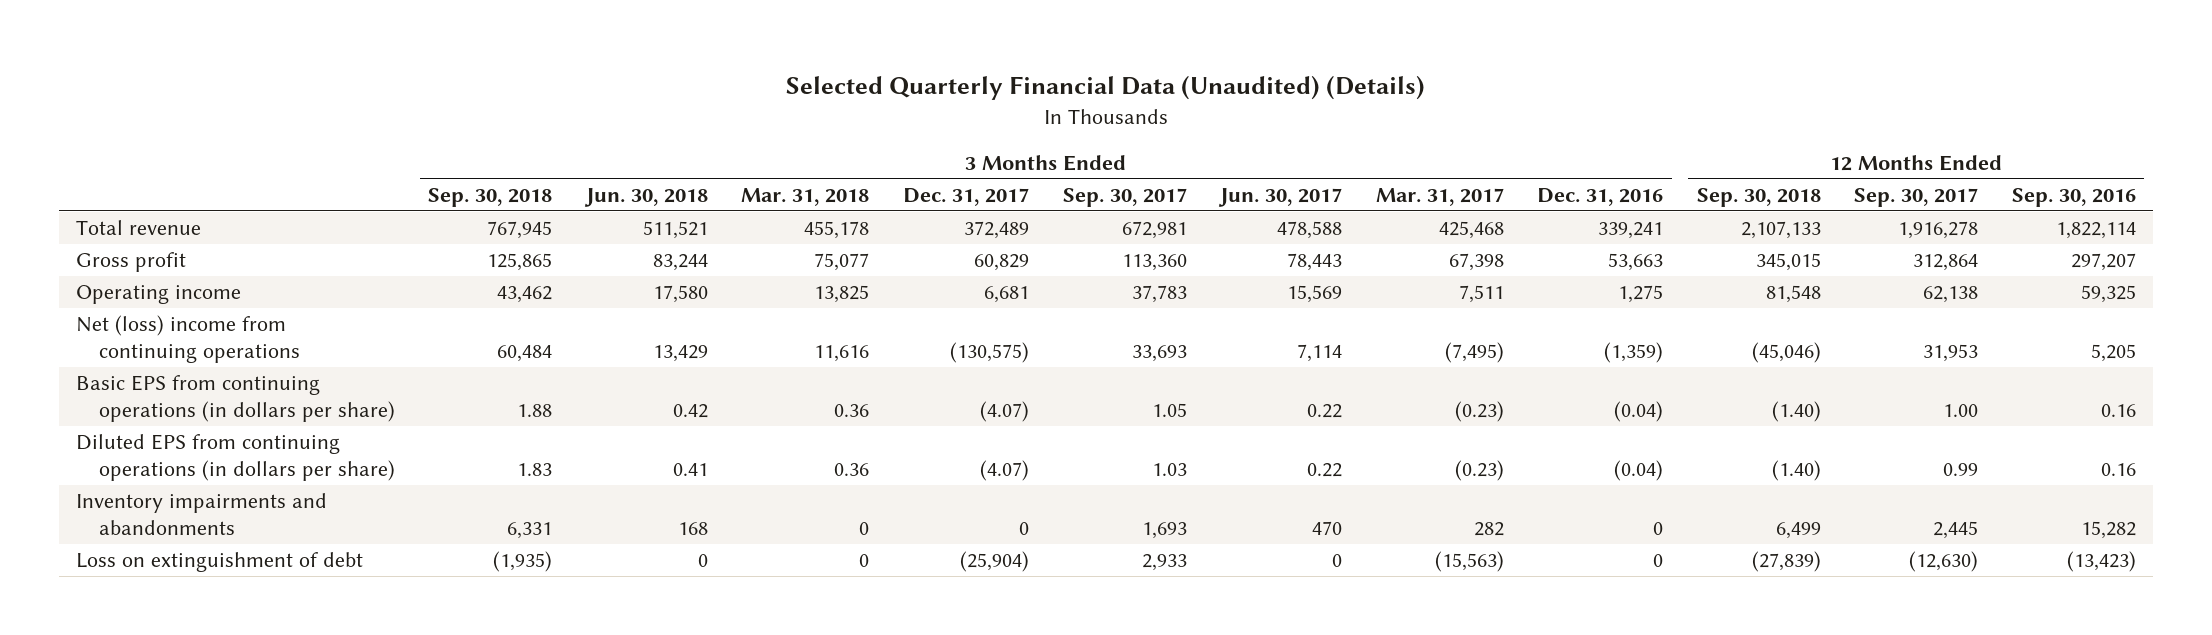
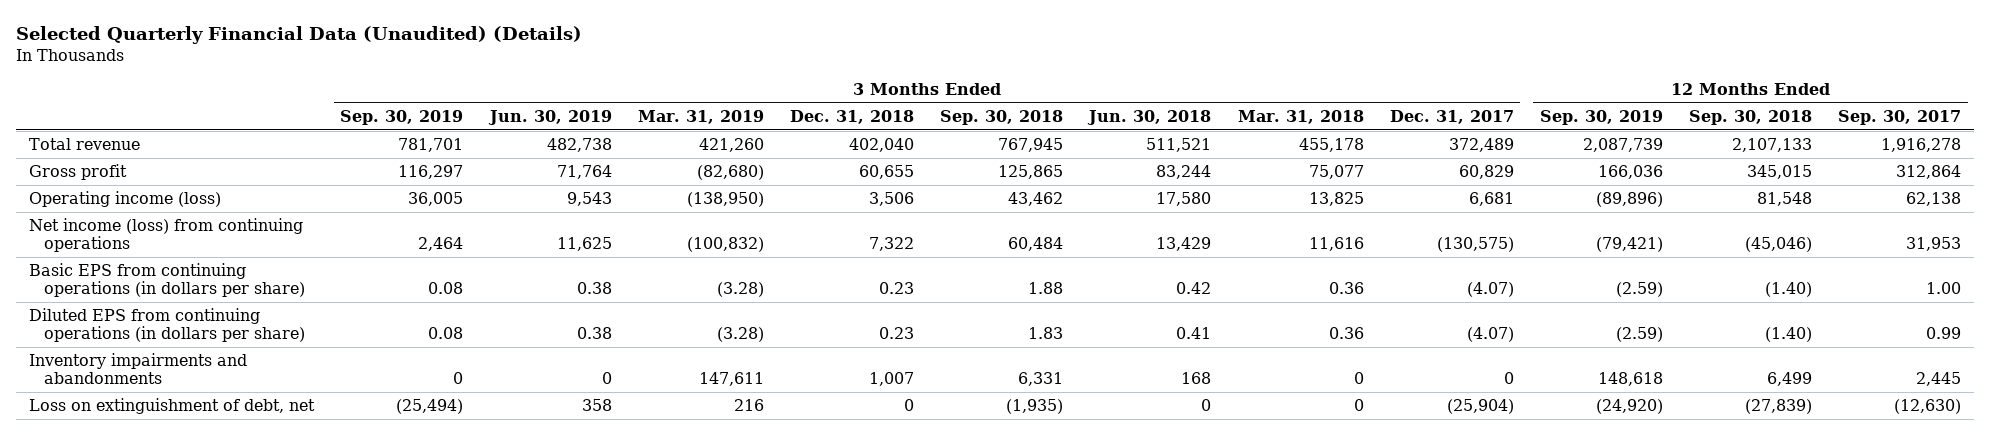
[1062,187,1187,207] Sep. 30, 2017 -> none
[1218,187,1343,207] Jun. 30, 2017 -> none
[1375,187,1504,206] Mar. 31, 2017 -> none
[1537,187,1664,206] Dec. 31, 2016 -> none
[2012,187,2137,207] Sep. 30, 2016 -> none
none -> [340,109,464,125] Sep. 30, 2019
none -> [487,109,612,125] Jun. 30, 2019
none -> [637,109,764,124] Mar. 31, 2019
none -> [790,109,915,124] Dec. 31, 2018
none -> [1539,109,1663,125] Sep. 30, 2019
[76,285,242,305] Operating income -> [29,191,222,208] Operating income (loss)
[76,315,300,364] Net (loss) income from continuing operations -> [29,218,304,253] Net income (loss) from continuing operations
[76,552,364,573] Loss on extinguishment of debt -> [29,398,316,415] Loss on extinguishment of debt, net

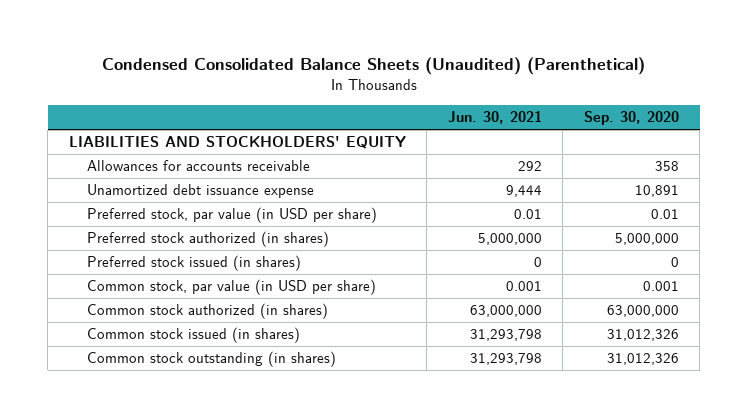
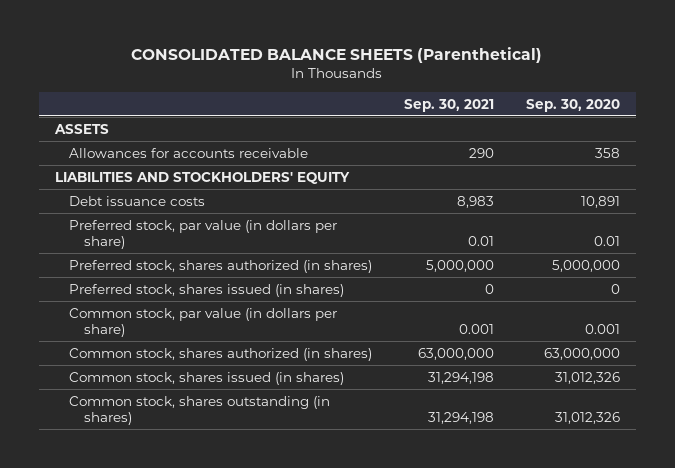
[101,57,645,76] Condensed Consolidated Balance Sheets (Unaudited) (Parenthetical) -> [131,46,543,63] CONSOLIDATED BALANCE SHEETS (Parenthetical)
[447,111,542,125] Jun. 30, 2021 -> none
none -> [404,98,495,112] Sep. 30, 2021
none -> [53,123,109,134] ASSETS
[68,136,406,150] LIABILITIES AND STOCKHOLDERS' EQUITY -> [54,171,350,184] LIABILITIES AND STOCKHOLDERS' EQUITY
[86,184,314,199] Unamortized debt issuance expense -> [69,195,206,206] Debt issuance costs
[86,207,377,224] Preferred stock, par value (in USD per share) -> [69,219,338,249] Preferred stock, par value (in dollars per share)
[86,231,329,248] Preferred stock authorized (in shares) -> [69,259,373,273] Preferred stock, shares authorized (in shares)
[86,255,301,272] Preferred stock issued (in shares) -> [69,283,345,297] Preferred stock, shares issued (in shares)
[86,279,376,296] Common stock, par value (in USD per share) -> [69,307,338,337] Common stock, par value (in dollars per share)
[86,303,328,320] Common stock authorized (in shares) -> [69,347,373,361] Common stock, shares authorized (in shares)
[86,327,300,344] Common stock issued (in shares) -> [69,371,345,385] Common stock, shares issued (in shares)
[86,351,336,368] Common stock outstanding (in shares) -> [69,395,331,425] Common stock, shares outstanding (in shares)

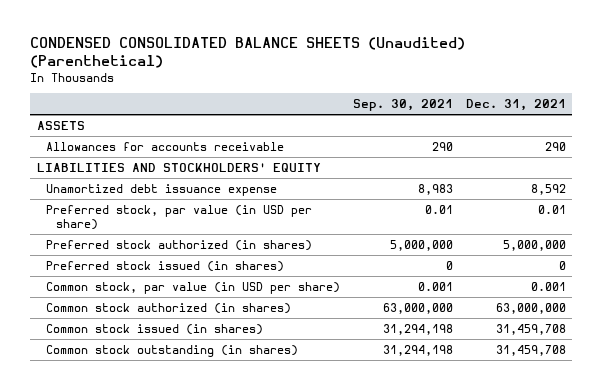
[131,46,543,63] CONSOLIDATED BALANCE SHEETS (Parenthetical) -> [30,37,466,69] CONDENSED CONSOLIDATED BALANCE SHEETS (Unaudited) (Parenthetical)
[526,98,621,112] Sep. 30, 2020 -> none
none -> [465,99,566,112] Dec. 31, 2021
[69,195,206,206] Debt issuance costs -> [46,183,278,196] Unamortized debt issuance expense
[69,219,338,249] Preferred stock, par value (in dollars per share) -> [46,204,313,230] Preferred stock, par value (in USD per share)
[69,259,373,273] Preferred stock, shares authorized (in shares) -> [46,239,313,251] Preferred stock authorized (in shares)
[69,283,345,297] Preferred stock, shares issued (in shares) -> [46,260,285,272] Preferred stock issued (in shares)
[69,307,338,337] Common stock, par value (in dollars per share) -> [46,281,341,294] Common stock, par value (in USD per share)
[69,347,373,361] Common stock, shares authorized (in shares) -> [46,302,292,314] Common stock authorized (in shares)
[69,371,345,385] Common stock, shares issued (in shares) -> [46,323,264,335] Common stock issued (in shares)
[69,395,331,425] Common stock, shares outstanding (in shares) -> [46,344,299,357] Common stock outstanding (in shares)

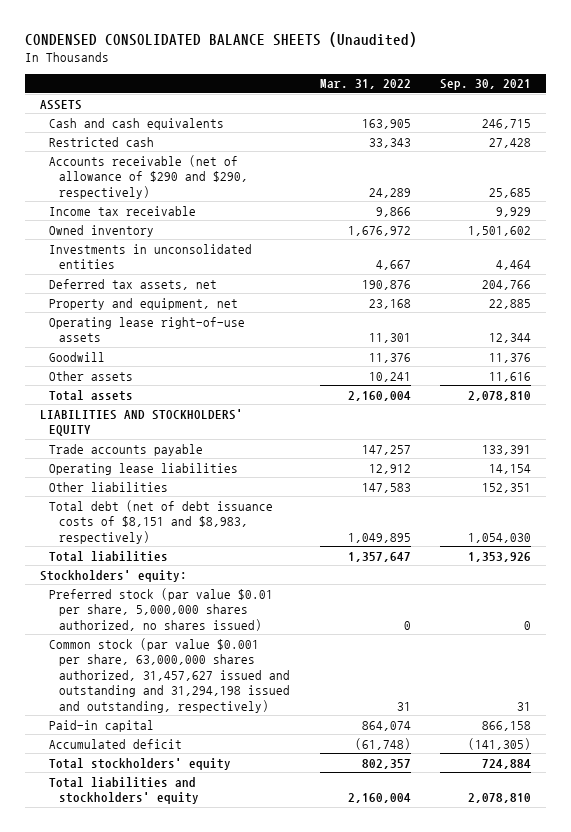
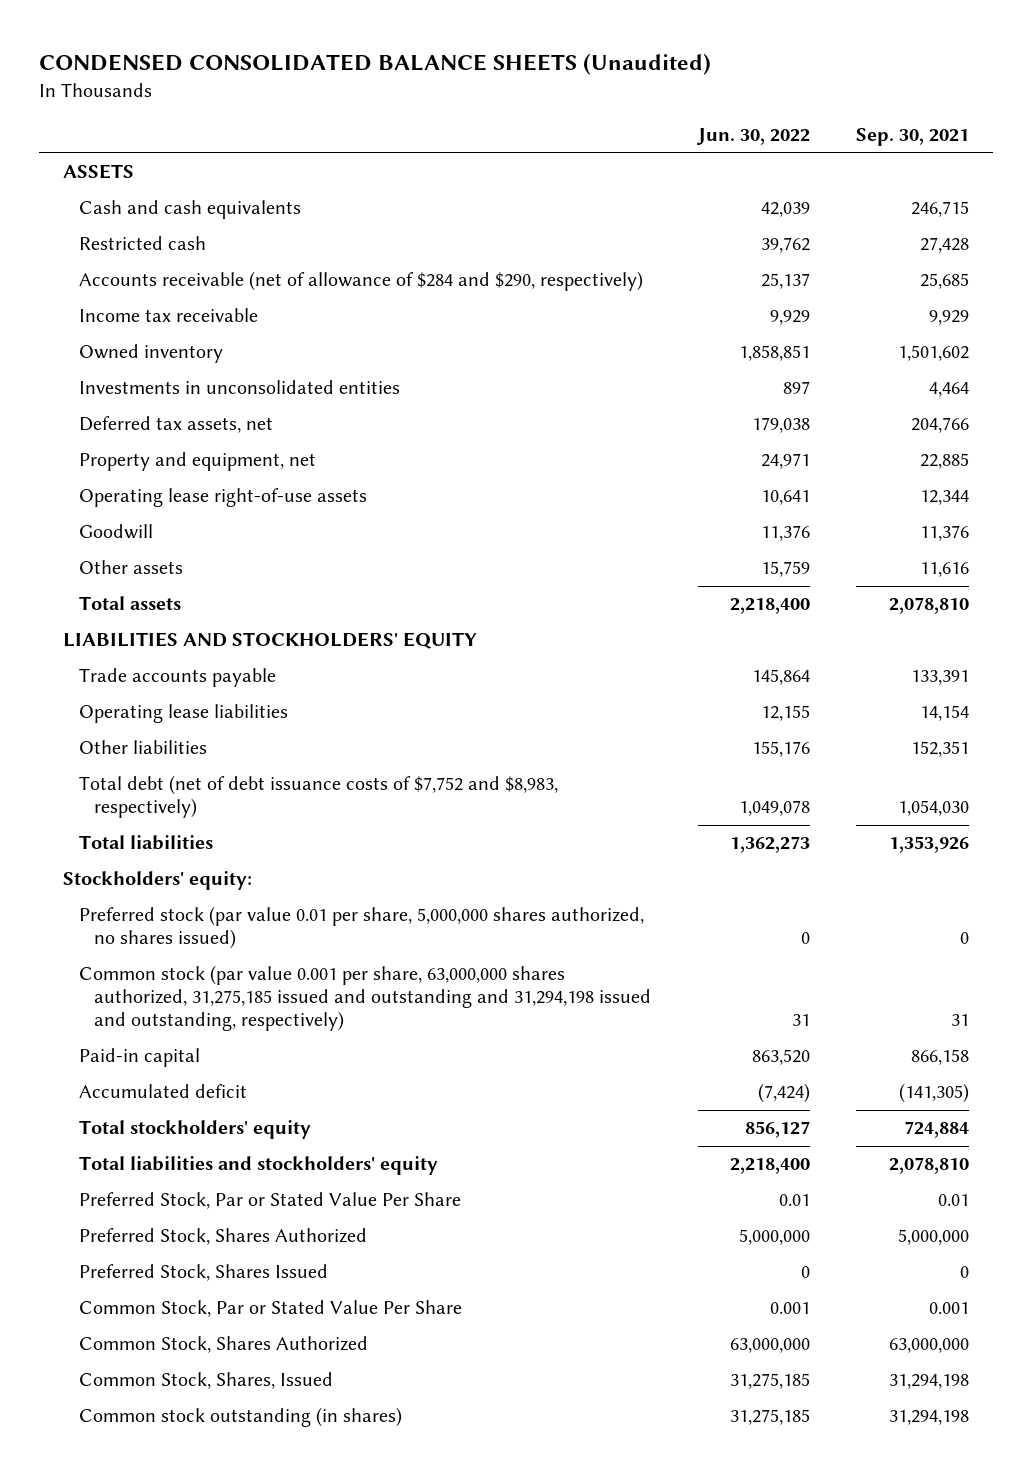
[319,79,411,90] Mar. 31, 2022 -> none
none -> [695,128,810,146] Jun. 30, 2022
[49,154,248,199] Accounts receivable (net of allowance of $290 and $290, respectively) -> [78,271,643,292] Accounts receivable (net of allowance of $284 and $290, respectively)
[49,499,274,544] Total debt (net of debt issuance costs of $8,151 and $8,983, respectively) -> [78,775,558,819] Total debt (net of debt issuance costs of $7,752 and $8,983, respectively)
[49,587,274,631] Preferred stock (par value $0.01 per share, 5,000,000 shares authorized, no shares issued) -> [78,906,644,950] Preferred stock (par value 0.01 per share, 5,000,000 shares authorized, no shares issued)
[49,637,290,713] Common stock (par value $0.001 per share, 63,000,000 shares authorized, 31,457,627 issued and outstanding and 31,294,198 issued and outstanding, respectively) -> [78,965,652,1032] Common stock (par value 0.001 per share, 63,000,000 shares authorized, 31,275,185 issued and outstanding and 31,294,198 issued and outstanding, respectively)
none -> [78,1192,461,1210] Preferred Stock, Par or Stated Value Per Share
none -> [78,1228,367,1246] Preferred Stock, Shares Authorized
none -> [78,1264,328,1282] Preferred Stock, Shares Issued
none -> [78,1300,462,1318] Common Stock, Par or Stated Value Per Share
none -> [78,1336,368,1354] Common Stock, Shares Authorized
none -> [78,1372,333,1390] Common Stock, Shares, Issued
none -> [78,1407,402,1428] Common stock outstanding (in shares)

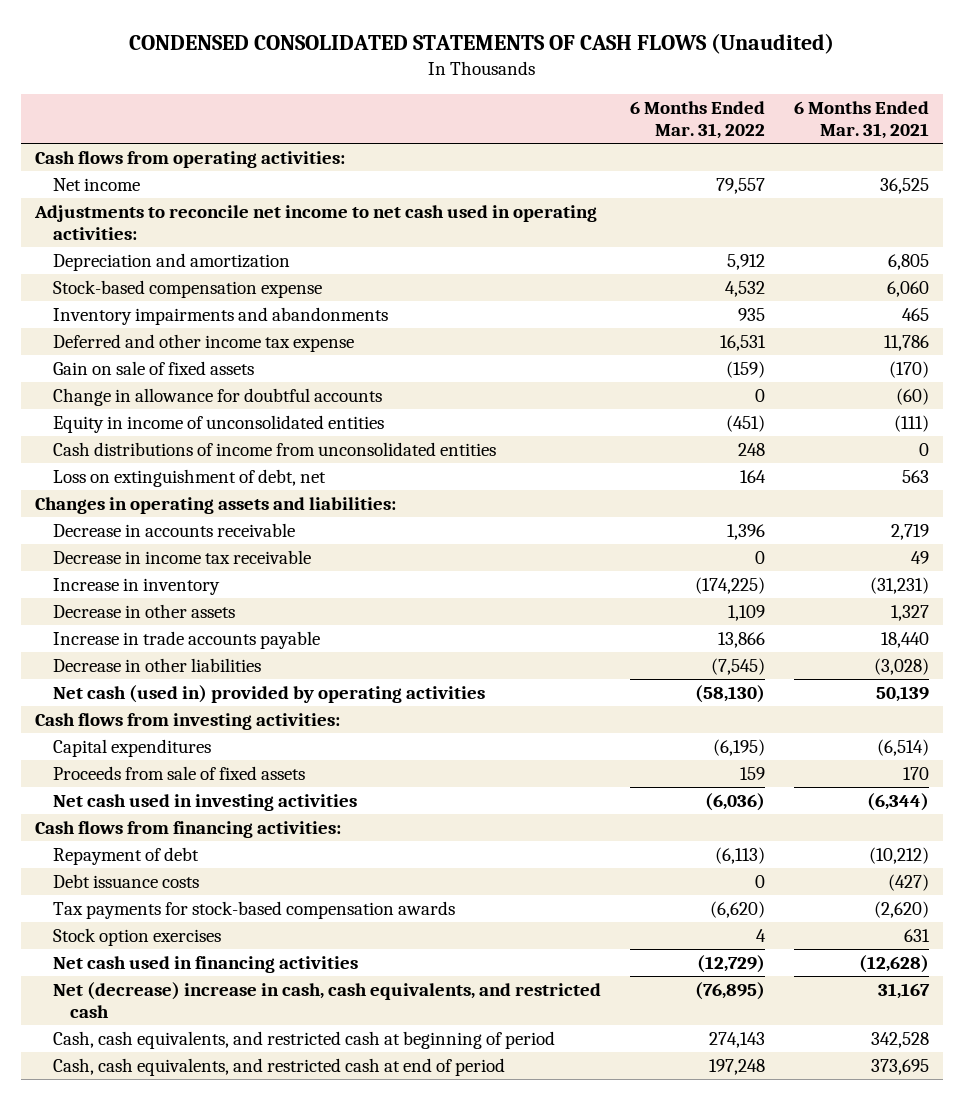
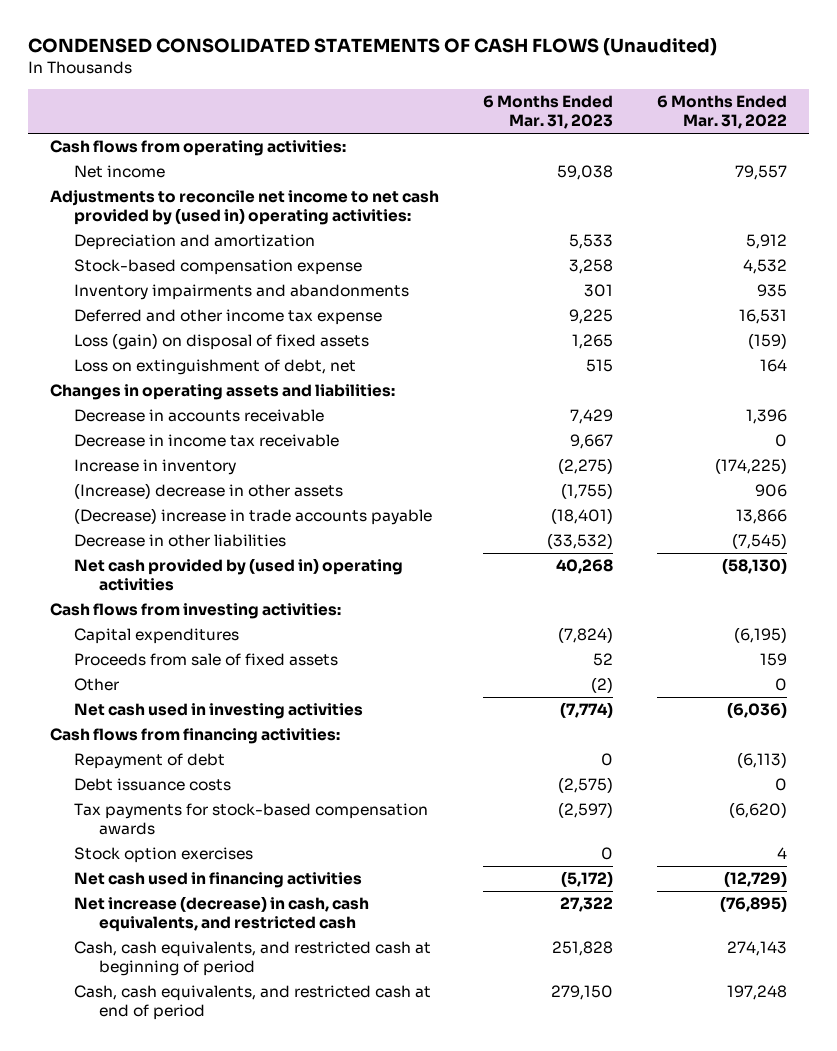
[793,100,929,139] 6 Months Ended Mar. 31, 2021 -> none
none -> [482,95,613,130] 6 Months Ended Mar. 31, 2023
[34,204,598,241] Adjustments to reconcile net income to net cash used in operating activities: -> [49,190,439,226] Adjustments to reconcile net income to net cash provided by (used in) operating activities:
[52,387,382,406] Change in allowance for doubtful accounts -> none
[52,414,384,433] Equity in income of unconsolidated entities -> none
[52,441,496,456] Cash distributions of income from unconsolidated entities -> none
[52,360,254,375] Gain on sale of fixed assets -> [74,333,370,351] Loss (gain) on disposal of fixed assets
[52,603,235,618] Decrease in other assets -> [74,483,344,500] (Increase) decrease in other assets
[727,604,765,621] 1,109 -> [754,484,787,498] 906
[52,630,320,649] Increase in trade accounts payable -> [74,508,433,526] (Decrease) increase in trade accounts payable
[52,684,485,703] Net cash (used in) provided by operating activities -> [74,558,404,592] Net cash provided by (used in) operating activities
none -> [74,678,120,692] Other
[52,981,601,1019] Net (decrease) increase in cash, cash equivalents, and restricted cash -> [74,896,370,933] Net increase (decrease) in cash, cash equivalents, and restricted cash

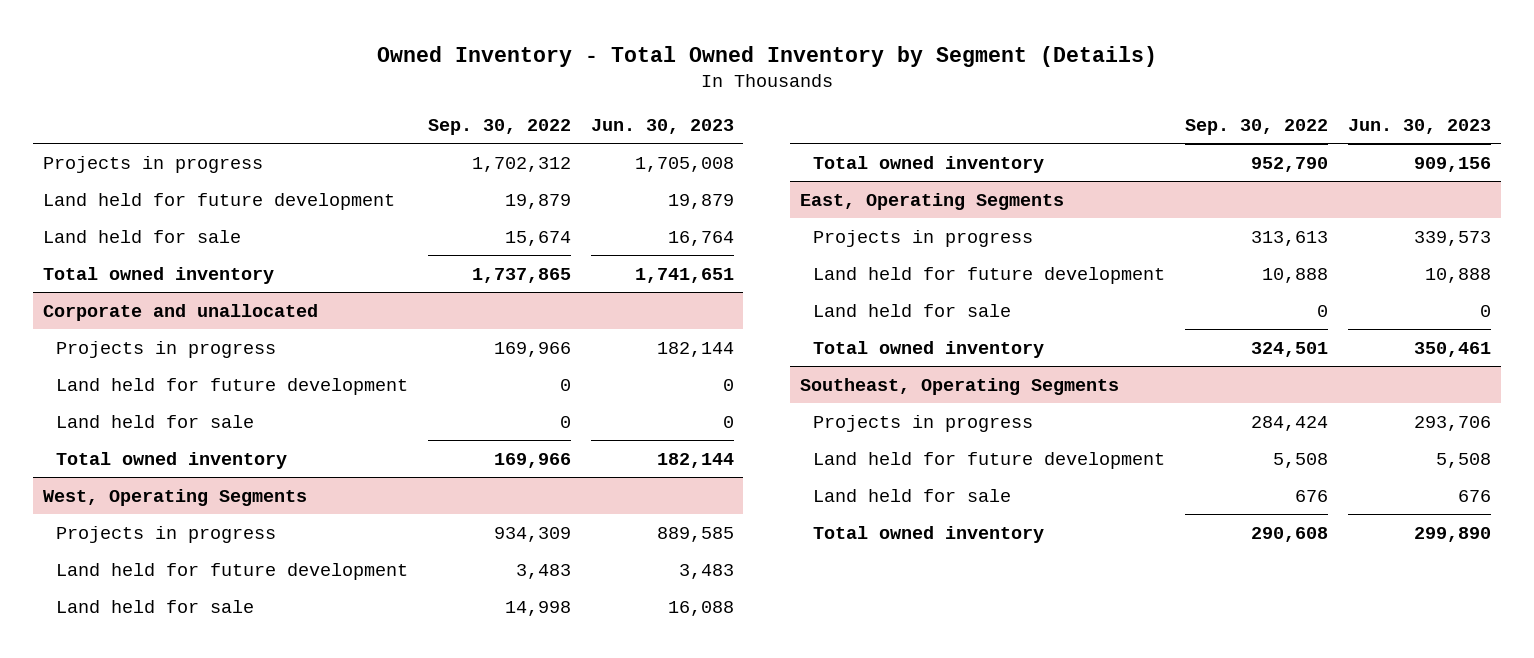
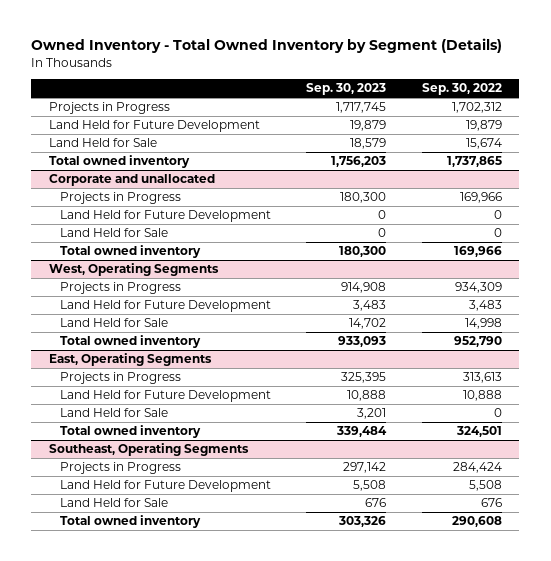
[590,118,734,134] Jun. 30, 2023 -> none
none -> [306,83,387,96] Sep. 30, 2023
[42,155,263,173] Projects in progress -> [49,102,171,115] Projects in Progress
[42,192,395,210] Land held for future development -> [49,120,261,133] Land Held for Future Development
[42,229,241,243] Land held for sale -> [49,138,158,148] Land Held for Sale
[56,340,277,358] Projects in progress -> [59,192,181,205] Projects in Progress
[56,377,409,395] Land held for future development -> [59,210,271,223] Land Held for Future Development
[56,414,255,428] Land held for sale -> [59,228,168,238] Land Held for Sale
[56,525,277,543] Projects in progress -> [59,282,181,295] Projects in Progress
[56,562,409,580] Land held for future development -> [59,300,271,313] Land Held for Future Development
[56,599,255,613] Land held for sale -> [59,318,168,328] Land Held for Sale
[813,229,1034,247] Projects in progress -> [59,372,181,385] Projects in Progress
[813,266,1166,284] Land held for future development -> [59,390,271,403] Land Held for Future Development
[813,303,1012,317] Land held for sale -> [59,408,168,418] Land Held for Sale
[813,414,1034,432] Projects in progress -> [59,462,181,475] Projects in Progress
[813,451,1166,469] Land held for future development -> [59,480,271,493] Land Held for Future Development
[813,488,1012,502] Land held for sale -> [59,498,168,508] Land Held for Sale

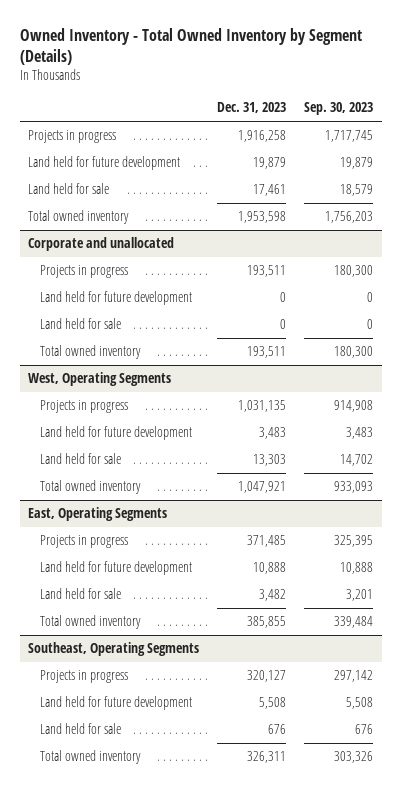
[421,83,502,96] Sep. 30, 2022 -> none
none -> [217,102,287,114] Dec. 31, 2023
[49,102,171,115] Projects in Progress -> [28,130,117,144] Projects in progress
[49,120,261,133] Land Held for Future Development -> [28,156,181,171] Land held for future development
[49,138,158,148] Land Held for Sale -> [28,183,110,195] Land held for sale
[59,192,181,205] Projects in Progress -> [40,265,129,279] Projects in progress
[59,210,271,223] Land Held for Future Development -> [40,291,193,306] Land held for future development
[59,228,168,238] Land Held for Sale -> [40,318,122,330] Land held for sale
[59,282,181,295] Projects in Progress -> [40,400,129,414] Projects in progress
[59,300,271,313] Land Held for Future Development -> [40,426,193,441] Land held for future development
[59,318,168,328] Land Held for Sale -> [40,453,122,465] Land held for sale
[59,372,181,385] Projects in Progress -> [40,535,129,549] Projects in progress
[59,390,271,403] Land Held for Future Development -> [40,561,193,576] Land held for future development
[59,408,168,418] Land Held for Sale -> [40,588,122,600] Land held for sale
[59,462,181,475] Projects in Progress -> [40,670,129,684] Projects in progress
[59,480,271,493] Land Held for Future Development -> [40,696,193,711] Land held for future development
[59,498,168,508] Land Held for Sale -> [40,723,122,735] Land held for sale

